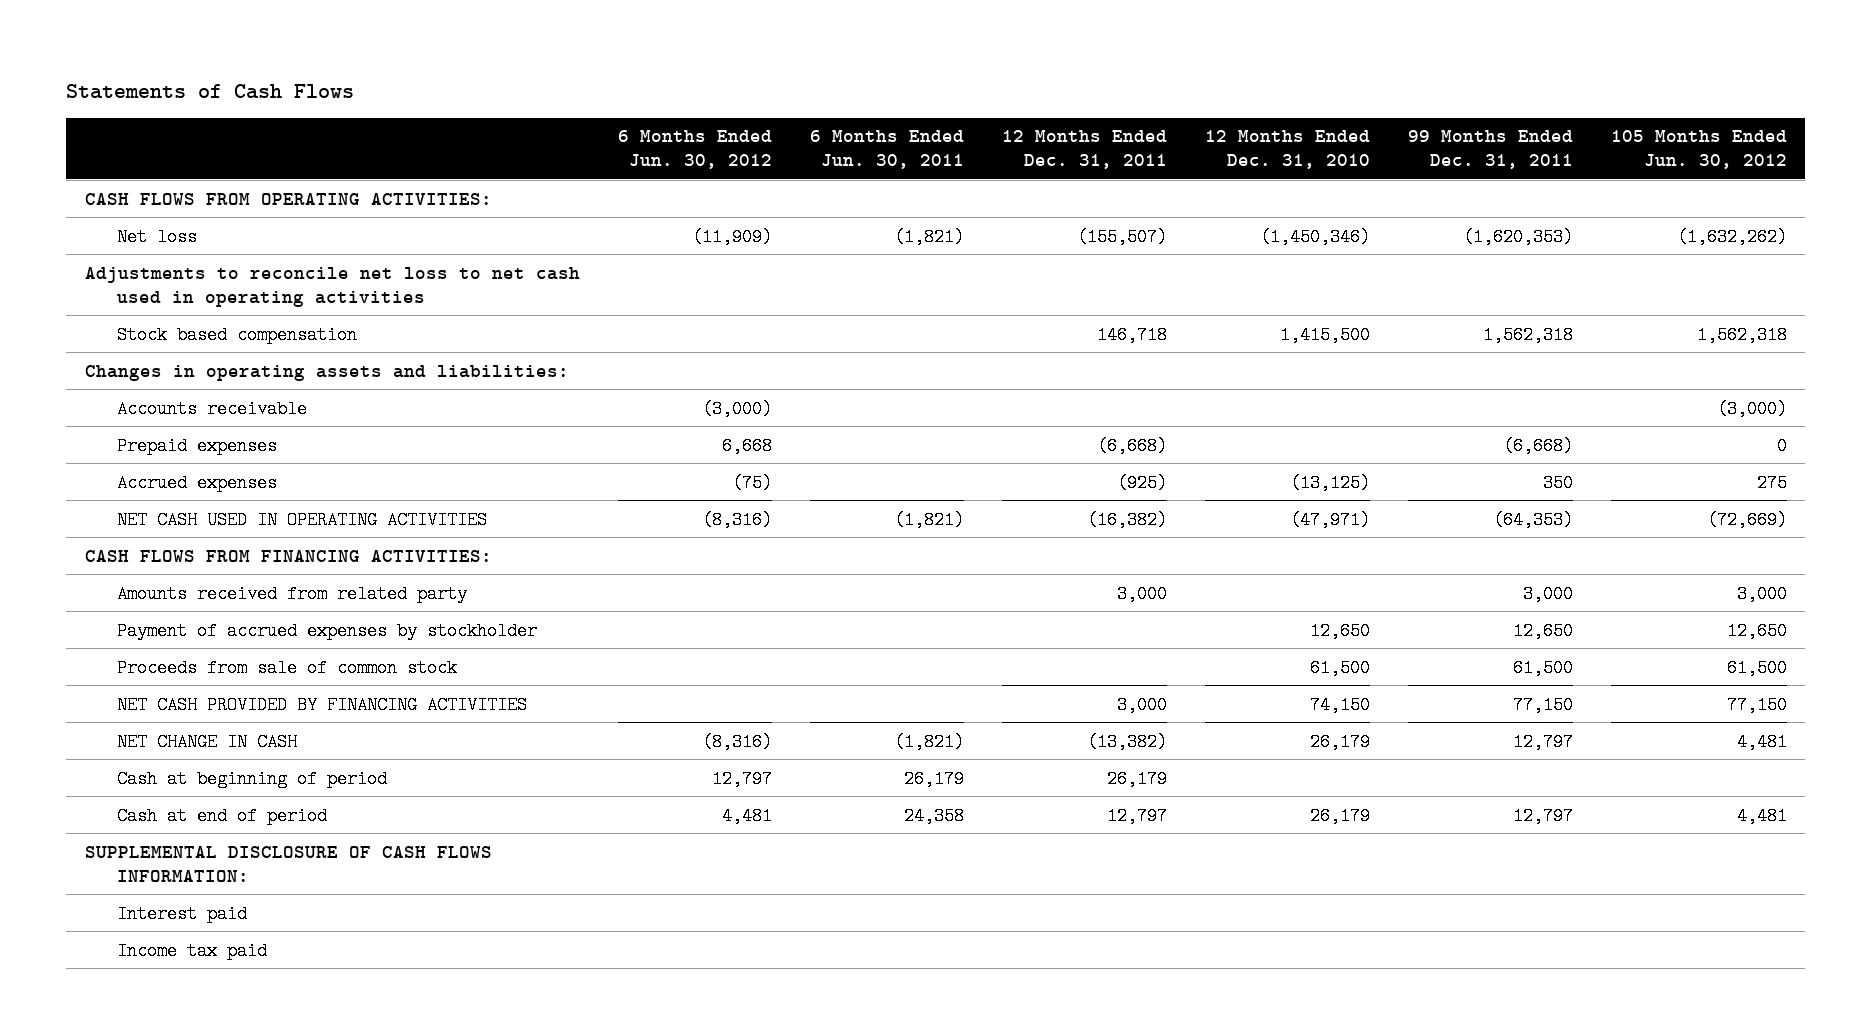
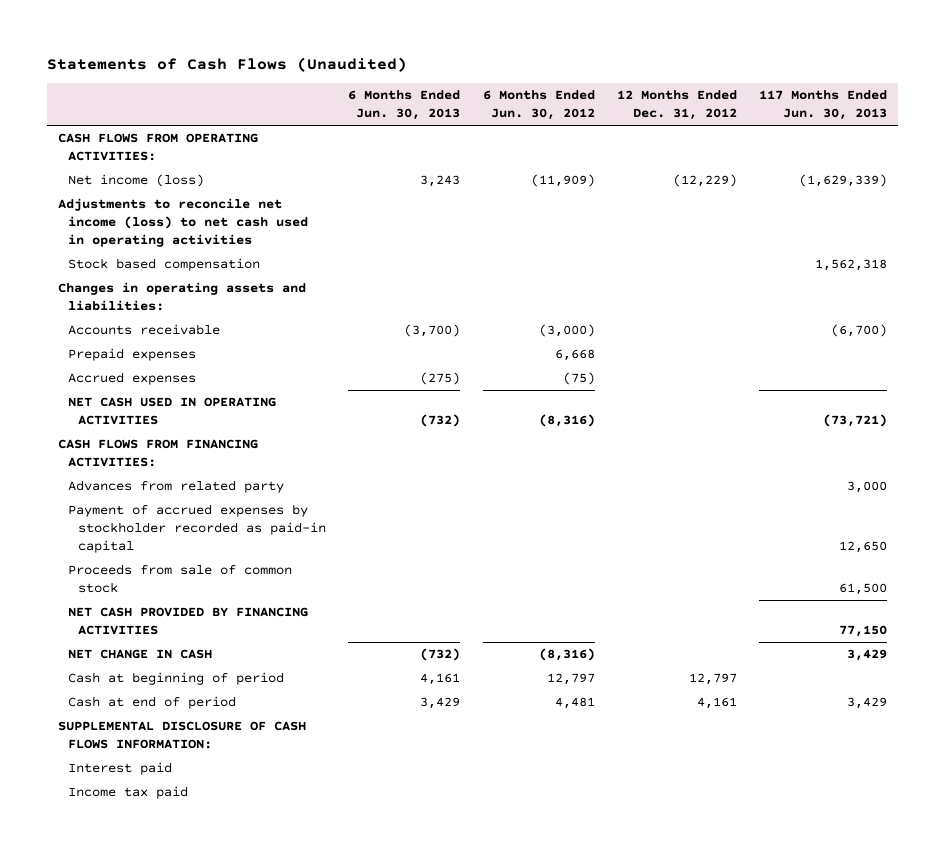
[66,83,355,99] Statements of Cash Flows -> [46,56,407,72] Statements of Cash Flows (Unaudited)
[810,130,965,170] 6 Months Ended Jun. 30, 2011 -> none
[1001,130,1167,170] 12 Months Ended Dec. 31, 2011 -> none
[1204,130,1370,170] 12 Months Ended Dec. 31, 2010 -> none
[1407,130,1573,170] 99 Months Ended Dec. 31, 2011 -> none
[1610,130,1787,170] 105 Months Ended Jun. 30, 2012 -> none
none -> [348,90,461,121] 6 Months Ended Jun. 30, 2013
none -> [616,90,737,121] 12 Months Ended Dec. 31, 2012
none -> [758,90,887,121] 117 Months Ended Jun. 30, 2013
[117,227,198,246] Net loss -> [68,174,205,188] Net income (loss)
[85,266,581,307] Adjustments to reconcile net loss to net cash used in operating activities -> [57,198,309,247] Adjustments to reconcile net income (loss) to net cash used in operating activities
[117,584,468,603] Amounts received from related party -> [68,480,285,494] Advances from related party
[117,621,538,640] Payment of accrued expenses by stockholder -> [68,504,327,553] Payment of accrued expenses by stockholder recorded as paid-in capital

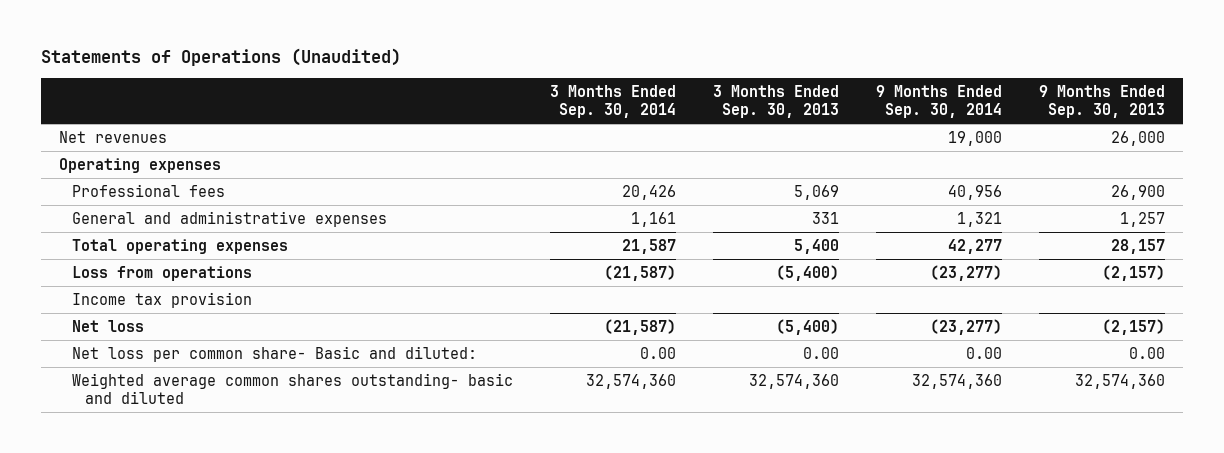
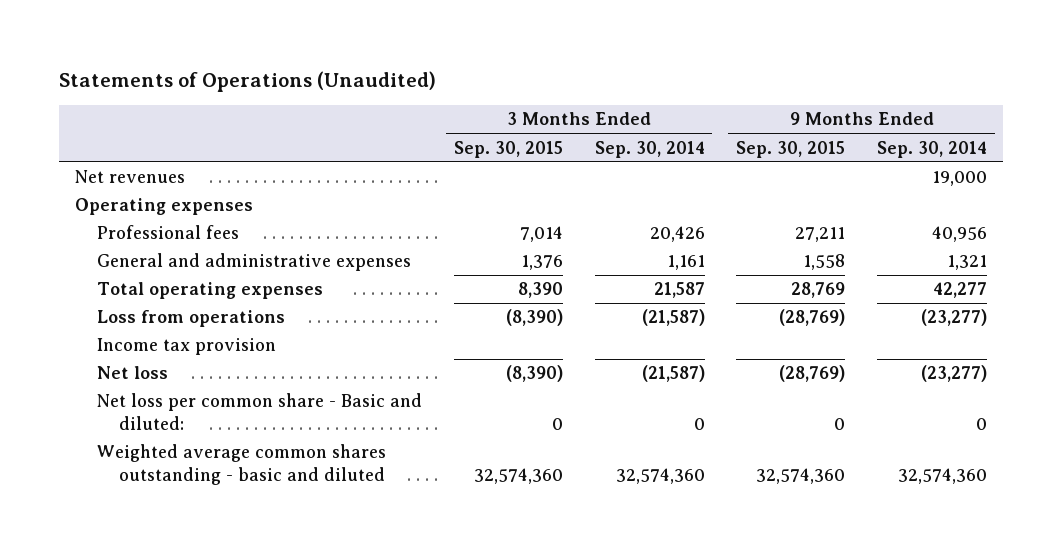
[712,84,839,119] 3 Months Ended Sep. 30, 2013 -> none
[1038,84,1165,119] 9 Months Ended Sep. 30, 2013 -> none
none -> [453,140,563,158] Sep. 30, 2015
none -> [736,140,846,158] Sep. 30, 2015
[72,345,478,362] Net loss per common share- Basic and diluted: -> [96,393,422,430] Net loss per common share - Basic and diluted:
[639,346,676,359] 0.00 -> [693,417,705,430] 0
[965,346,1002,359] 0.00 -> [976,417,988,430] 0
[72,372,514,405] Weighted average common shares outstanding- basic and diluted -> [96,444,386,485] Weighted average common shares outstanding - basic and diluted

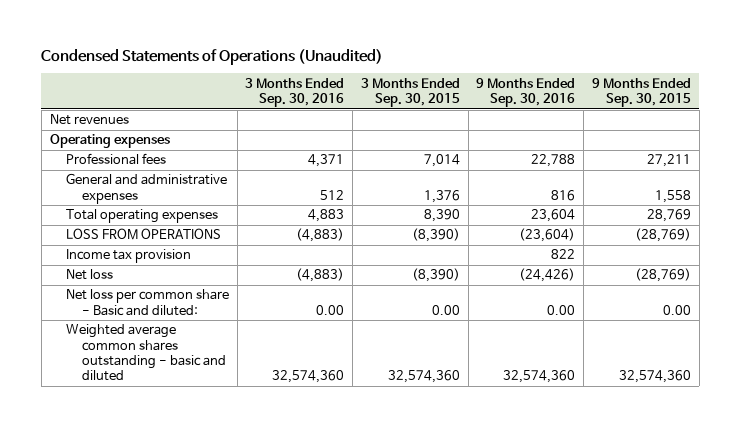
[58,70,436,92] Statements of Operations (Unaudited) -> [41,48,384,65] Condensed Statements of Operations (Unaudited)
[594,140,705,158] Sep. 30, 2014 -> none
[877,140,988,158] Sep. 30, 2014 -> none
none -> [245,77,345,108] 3 Months Ended Sep. 30, 2016
none -> [476,77,576,108] 9 Months Ended Sep. 30, 2016
[96,310,285,328] Loss from operations -> [65,228,221,241] LOSS FROM OPERATIONS
[551,417,563,430] 0 -> [431,304,460,315] 0.00
[834,417,846,430] 0 -> [662,304,691,315] 0.00

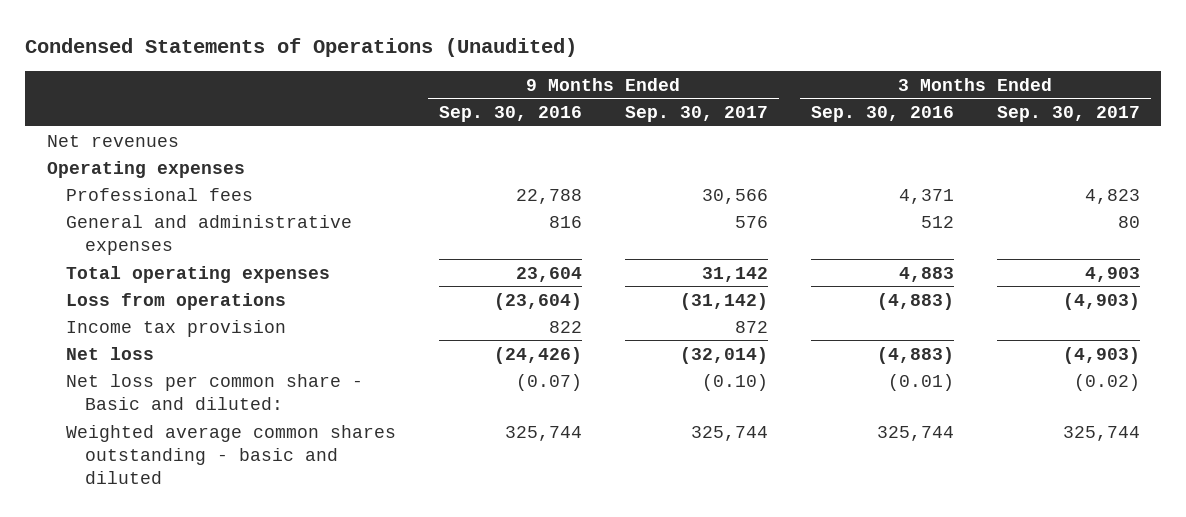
[360,77,460,108] 3 Months Ended Sep. 30, 2015 -> none
[591,77,691,108] 9 Months Ended Sep. 30, 2015 -> none
none -> [624,106,768,123] Sep. 30, 2017
none -> [996,106,1140,123] Sep. 30, 2017
[65,228,221,241] LOSS FROM OPERATIONS -> [65,292,286,310] Loss from operations
[316,304,345,315] 0.00 -> [887,373,954,391] (0.01)
[547,304,576,315] 0.00 -> [515,373,582,391] (0.07)
[272,370,345,384] 32,574,360 -> [876,425,954,441] 325,744
[503,370,576,384] 32,574,360 -> [504,425,582,441] 325,744

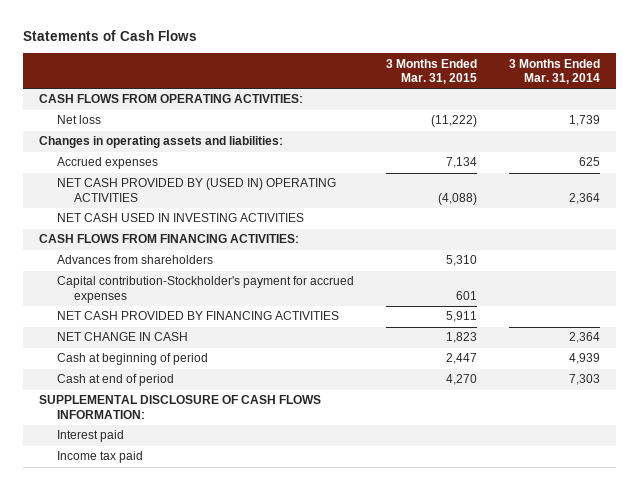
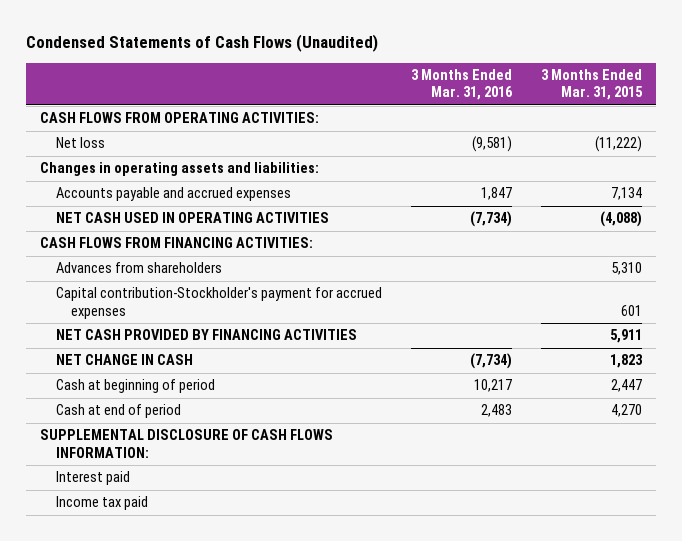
[23,30,198,42] Statements of Cash Flows -> [25,34,378,53] Condensed Statements of Cash Flows (Unaudited)
[509,58,601,85] 3 Months Ended Mar. 31, 2014 -> none
none -> [410,69,513,101] 3 Months Ended Mar. 31, 2016
[56,213,304,223] NET CASH USED IN INVESTING ACTIVITIES -> none
[56,157,158,170] Accrued expenses -> [55,187,291,202] Accounts payable and accrued expenses
[56,178,336,202] NET CASH PROVIDED BY (USED IN) OPERATING ACTIVITIES -> [55,212,329,224] NET CASH USED IN OPERATING ACTIVITIES

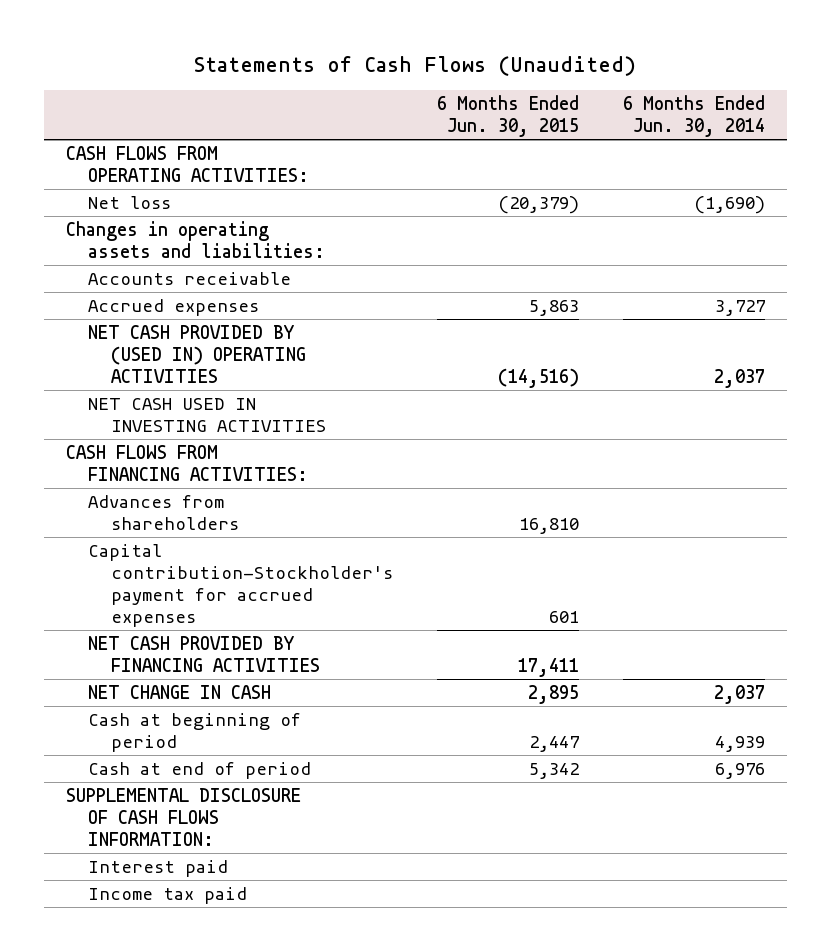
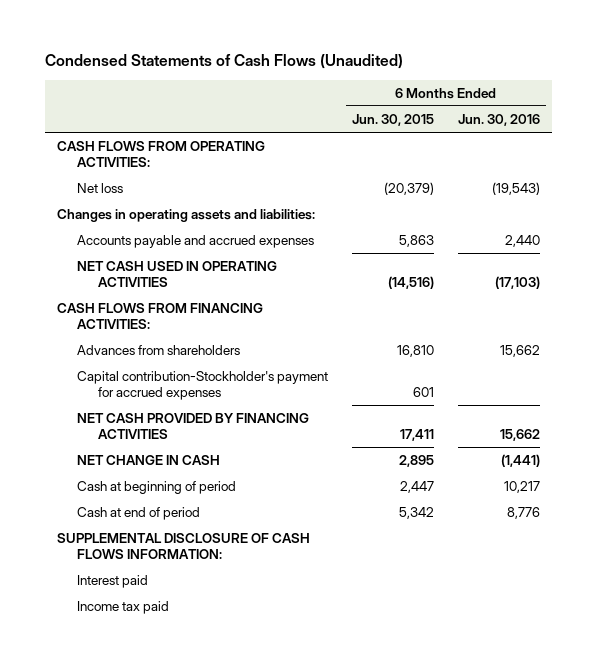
[194,56,637,77] Statements of Cash Flows (Unaudited) -> [45,54,404,70] Condensed Statements of Cash Flows (Unaudited)
[622,95,765,138] 6 Months Ended Jun. 30, 2014 -> none
none -> [458,113,541,126] Jun. 30, 2016
[88,271,292,285] Accounts receivable -> none
[88,397,327,432] NET CASH USED IN INVESTING ACTIVITIES -> none
[88,298,260,316] Accrued expenses -> [77,235,315,249] Accounts payable and accrued expenses
[88,324,307,383] NET CASH PROVIDED BY (USED IN) OPERATING ACTIVITIES -> [77,261,278,288] NET CASH USED IN OPERATING ACTIVITIES

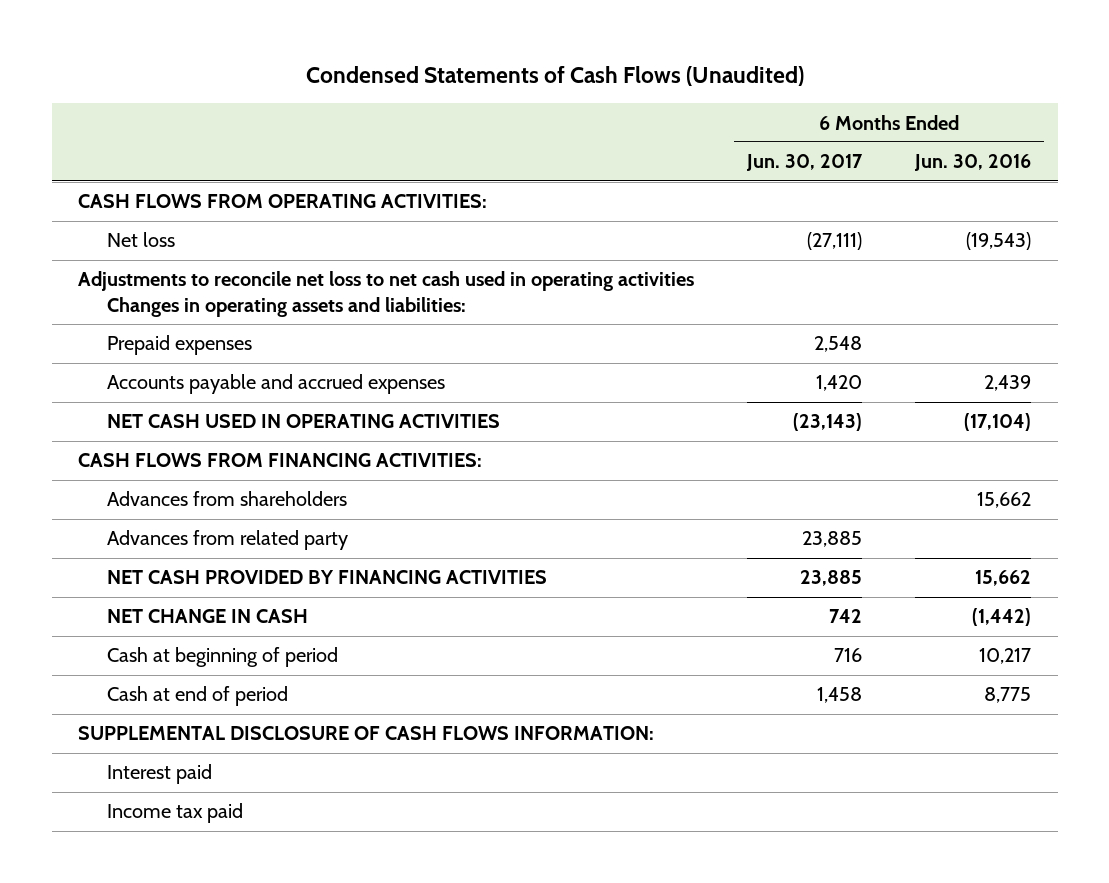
[352,113,435,126] Jun. 30, 2015 -> none
none -> [746,154,864,172] Jun. 30, 2017
[57,209,316,223] Changes in operating assets and liabilities: -> [78,271,695,318] Adjustments to reconcile net loss to net cash used in operating activities Changes in operating assets and liabilities:
none -> [106,335,252,356] Prepaid expenses
[505,235,541,248] 2,440 -> [984,375,1032,392] 2,439
[495,276,541,290] (17,103) -> [964,413,1032,432] (17,104)
[77,371,329,401] Capital contribution-Stockholder's payment for accrued expenses -> none
none -> [106,530,348,551] Advances from related party
[501,454,541,468] (1,441) -> [972,608,1032,627] (1,442)
[507,507,541,520] 8,776 -> [984,687,1032,704] 8,775

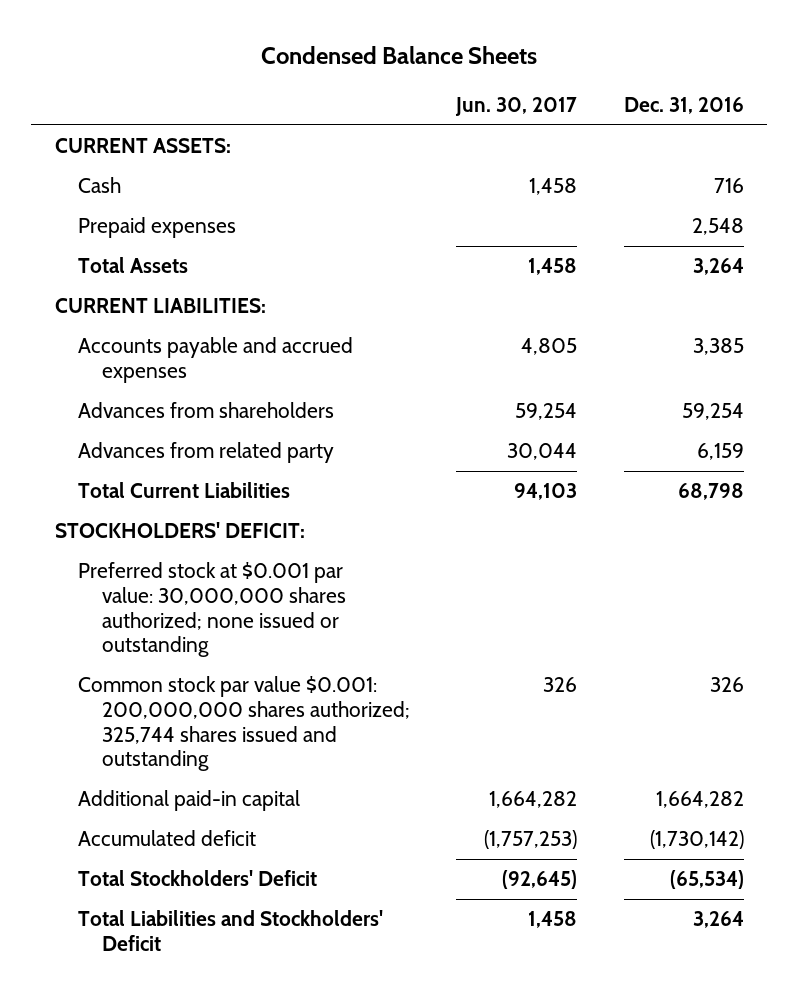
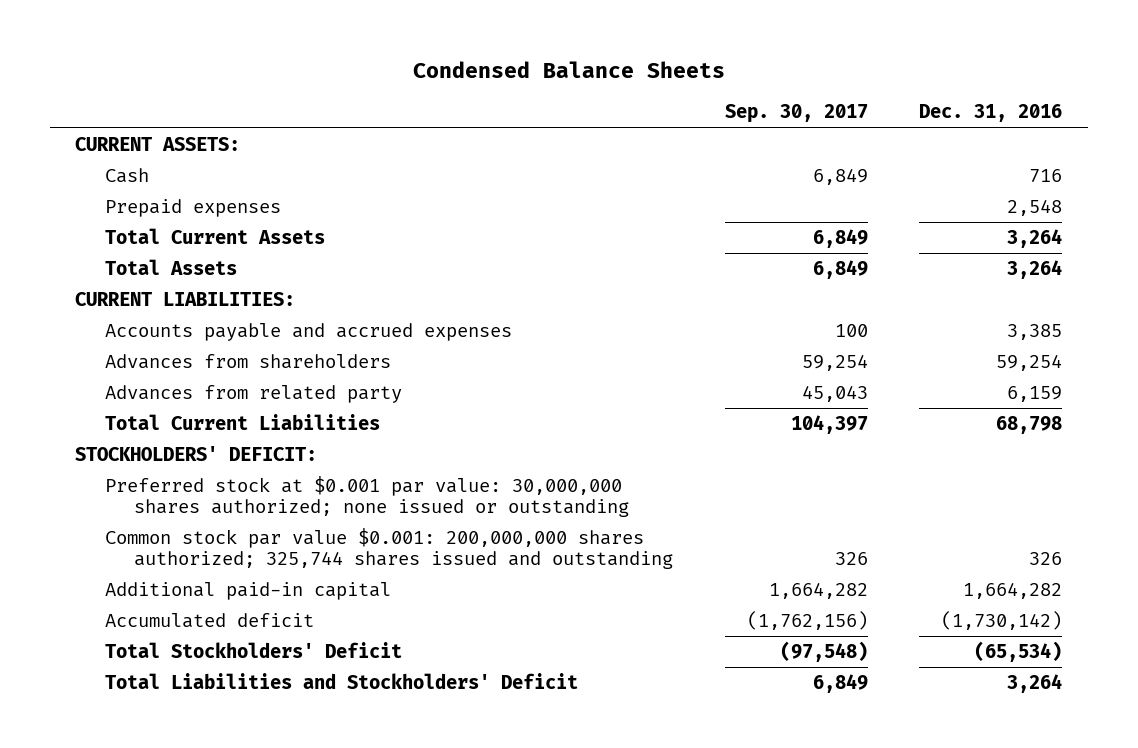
[455,97,578,117] Jun. 30, 2017 -> none
none -> [724,104,868,124] Sep. 30, 2017
none -> [104,227,325,244] Total Current Assets

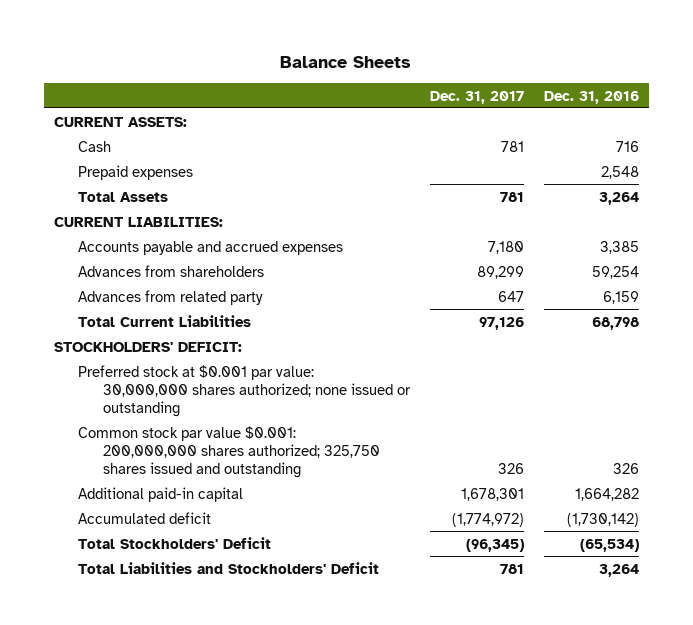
[412,61,725,79] Condensed Balance Sheets -> [280,55,412,68] Balance Sheets
[724,104,868,124] Sep. 30, 2017 -> none
none -> [429,90,524,104] Dec. 31, 2017
[104,227,325,244] Total Current Assets -> none
[104,527,673,570] Common stock par value $0.001: 200,000,000 shares authorized; 325,744 shares issued and outstanding -> [78,425,380,478] Common stock par value $0.001: 200,000,000 shares authorized; 325,750 shares issued and outstanding

